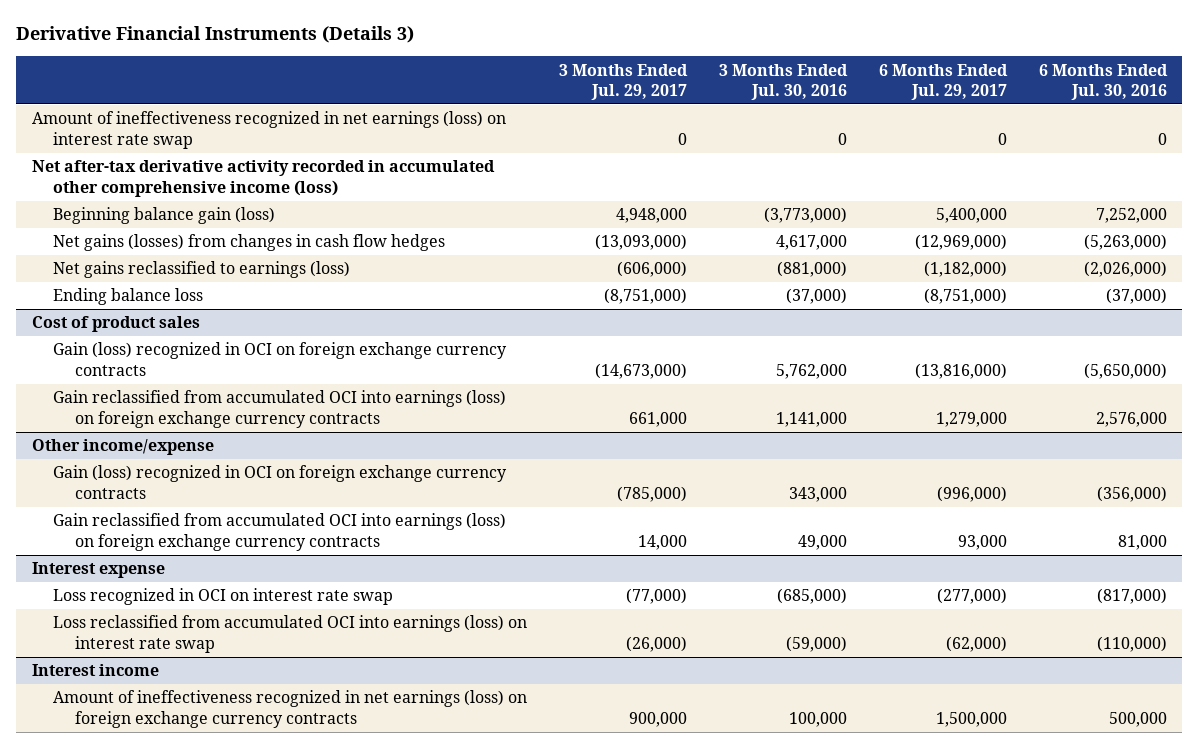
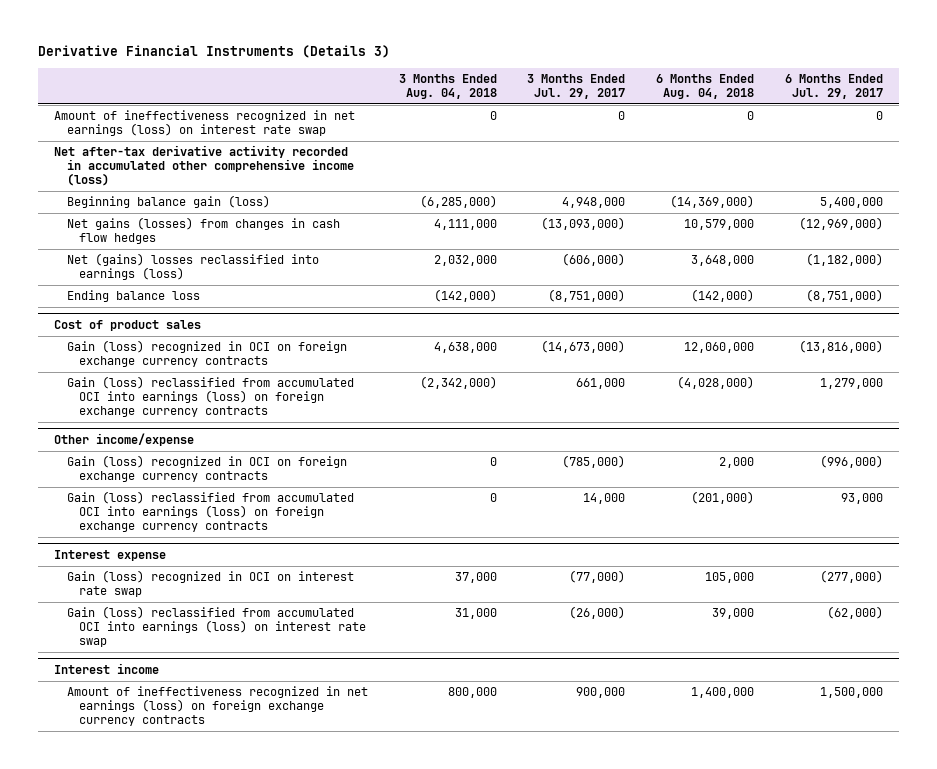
[718,63,848,101] 3 Months Ended Jul. 30, 2016 -> none
[1038,63,1168,101] 6 Months Ended Jul. 30, 2016 -> none
none -> [398,74,497,99] 3 Months Ended Aug. 04, 2018
none -> [656,74,755,99] 6 Months Ended Aug. 04, 2018
[53,261,351,279] Net gains reclassified to earnings (loss) -> [66,253,319,280] Net (gains) losses reclassified into earnings (loss)
[53,390,507,428] Gain reclassified from accumulated OCI into earnings (loss) on foreign exchange currency contracts -> [66,376,354,417] Gain (loss) reclassified from accumulated OCI into earnings (loss) on foreign exchange currency contracts
[53,513,507,551] Gain reclassified from accumulated OCI into earnings (loss) on foreign exchange currency contracts -> [66,491,354,532] Gain (loss) reclassified from accumulated OCI into earnings (loss) on foreign exchange currency contracts
[53,588,394,606] Loss recognized in OCI on interest rate swap -> [66,570,354,597] Gain (loss) recognized in OCI on interest rate swap
[53,615,528,653] Loss reclassified from accumulated OCI into earnings (loss) on interest rate swap -> [66,606,367,647] Gain (loss) reclassified from accumulated OCI into earnings (loss) on interest rate swap

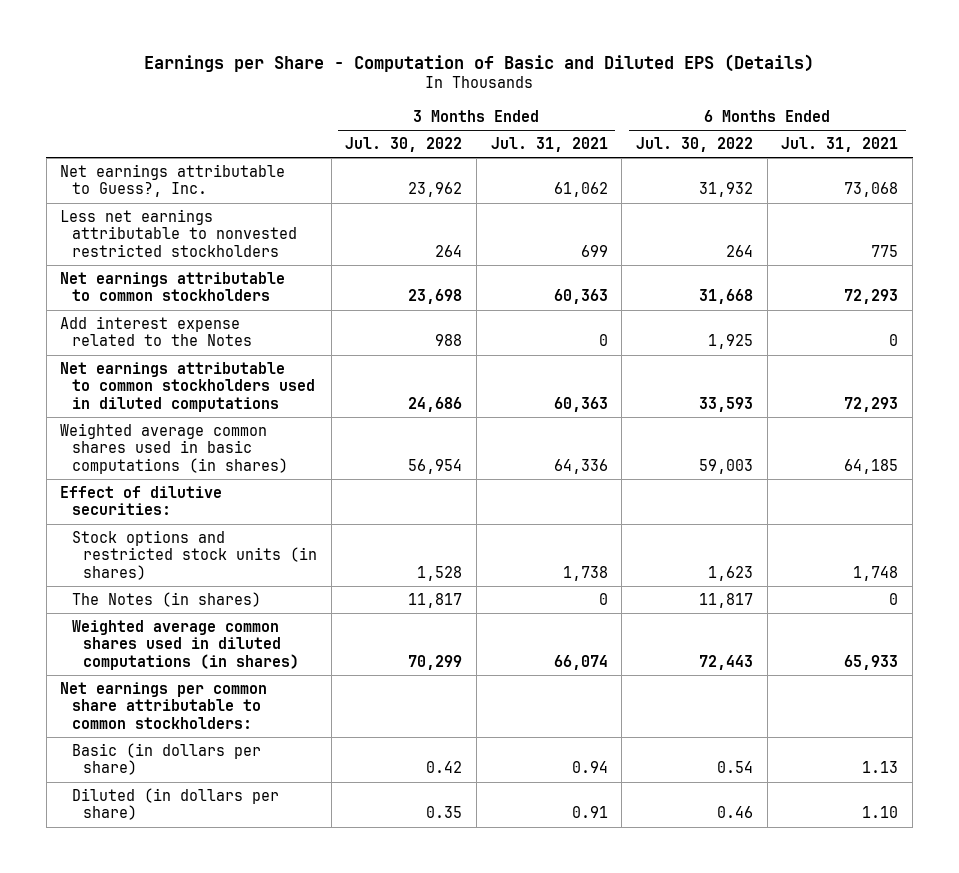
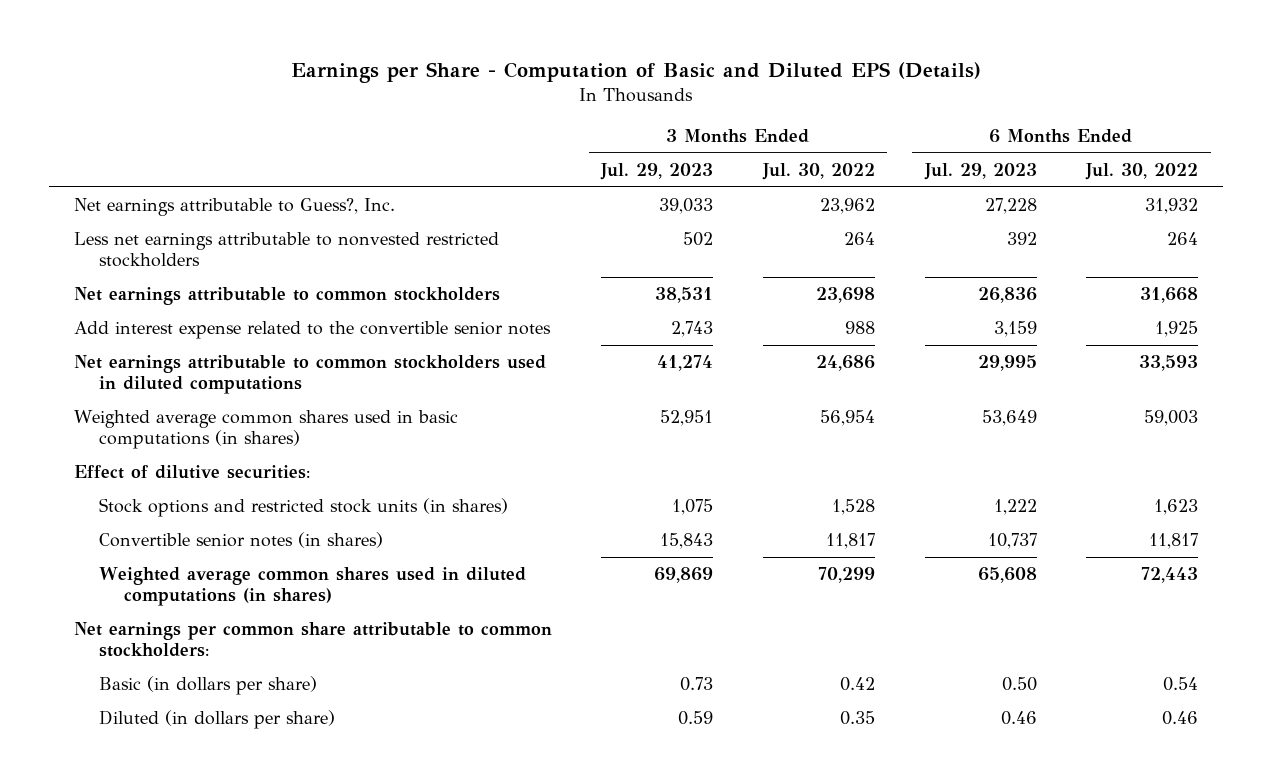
[490,137,608,153] Jul. 31, 2021 -> none
[781,137,899,153] Jul. 31, 2021 -> none
none -> [600,162,714,180] Jul. 29, 2023
none -> [923,162,1037,180] Jul. 29, 2023
[60,315,252,347] Add interest expense related to the Notes -> [73,321,551,340] Add interest expense related to the convertible senior notes
[71,591,261,607] The Notes (in shares) -> [99,532,384,549] Convertible senior notes (in shares)

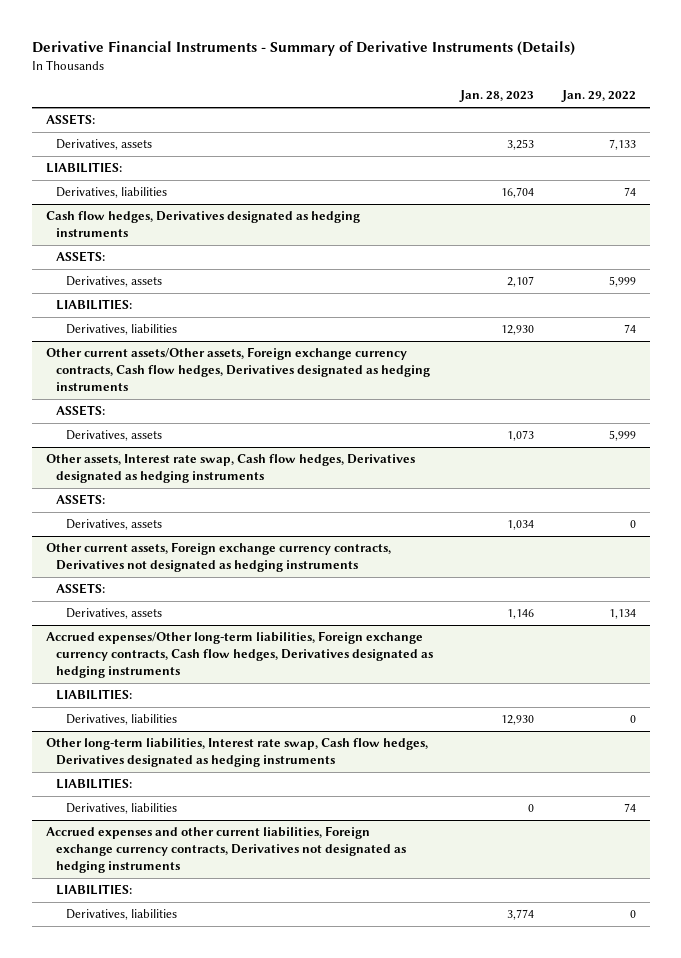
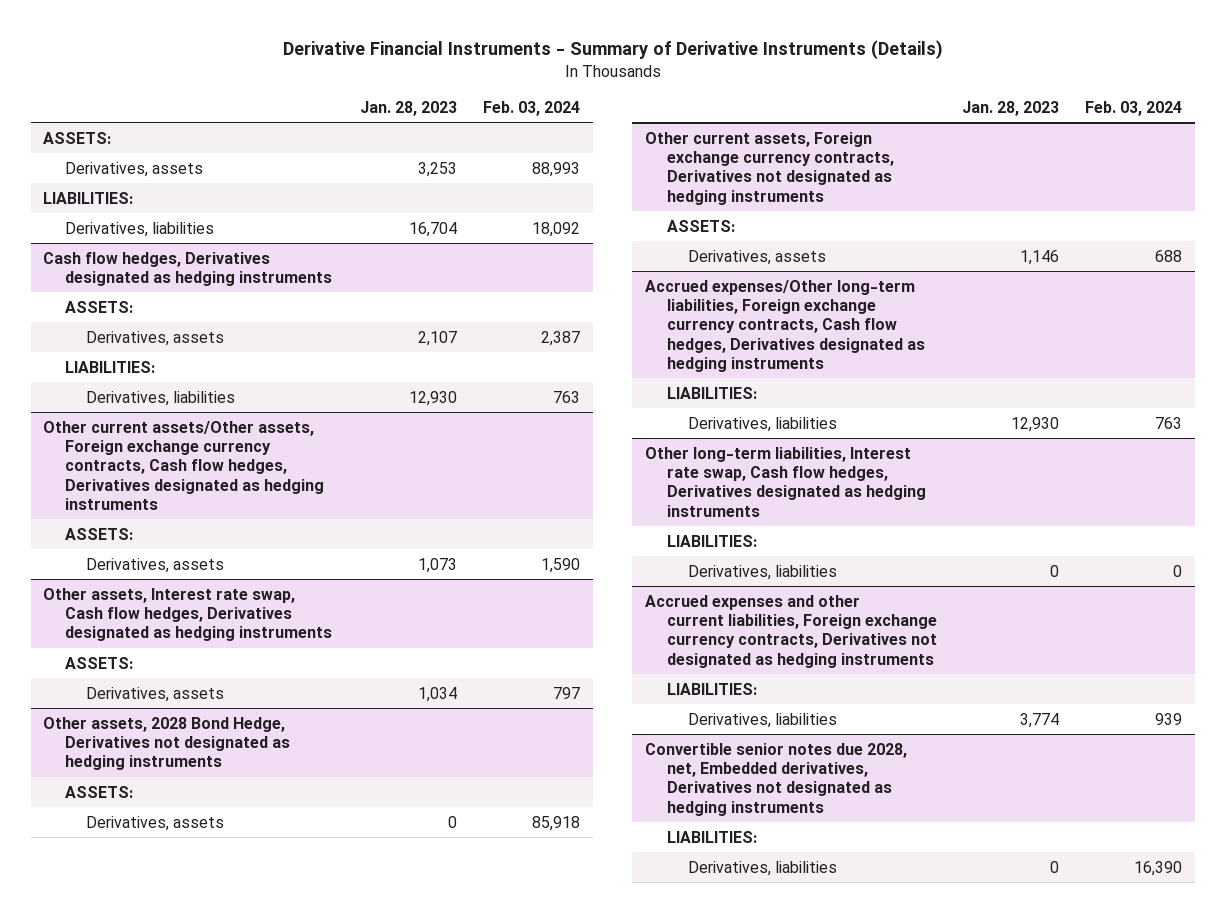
[560,90,636,103] Jan. 29, 2022 -> none
none -> [482,101,580,117] Feb. 03, 2024
none -> [43,716,290,771] Other assets, 2028 Bond Hedge, Derivatives not designated as hedging instruments
none -> [64,785,133,798] ASSETS:
none -> [86,815,225,831] Derivatives, assets
none -> [645,742,908,816] Convertible senior notes due 2028, net, Embedded derivatives, Derivatives not designated as hedging instruments
none -> [666,830,757,843] LIABILITIES:
none -> [688,860,838,876] Derivatives, liabilities

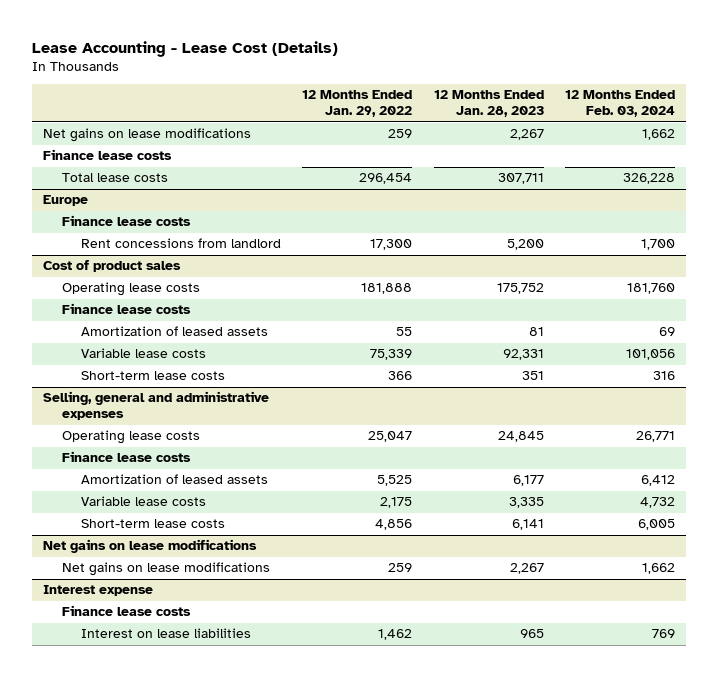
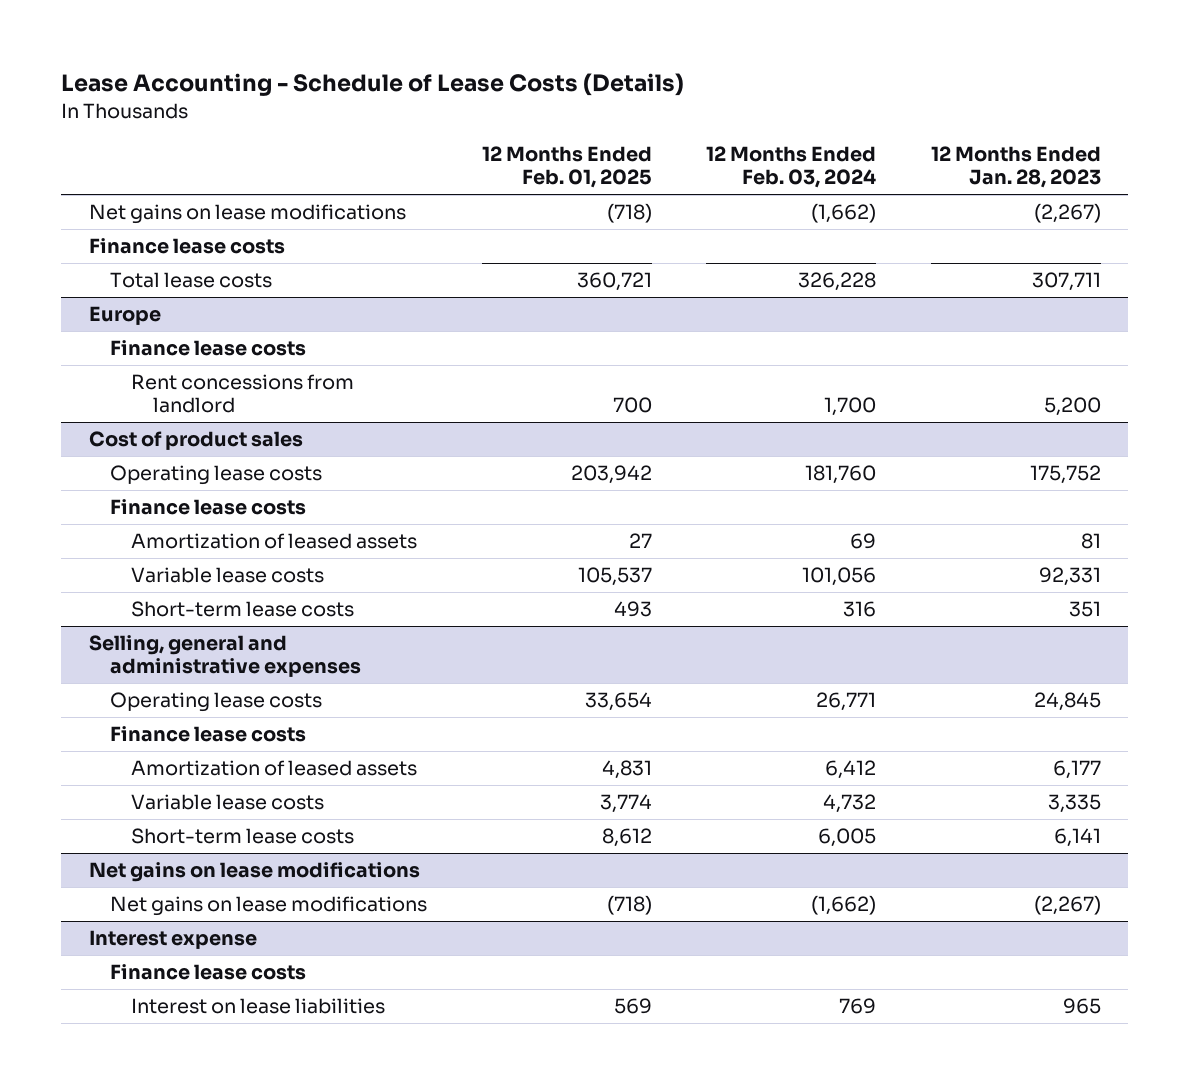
[31,40,338,57] Lease Accounting - Lease Cost (Details) -> [61,73,685,97] Lease Accounting - Schedule of Lease Costs (Details)
[302,90,413,118] 12 Months Ended Jan. 29, 2022 -> none
none -> [481,146,652,188] 12 Months Ended Feb. 01, 2025
[509,129,544,141] 2,267 -> [1033,203,1101,224] (2,267)
[642,129,676,141] 1,662 -> [811,203,877,224] (1,662)
[509,563,544,575] 2,267 -> [1033,895,1101,916] (2,267)
[642,563,676,575] 1,662 -> [811,895,877,916] (1,662)

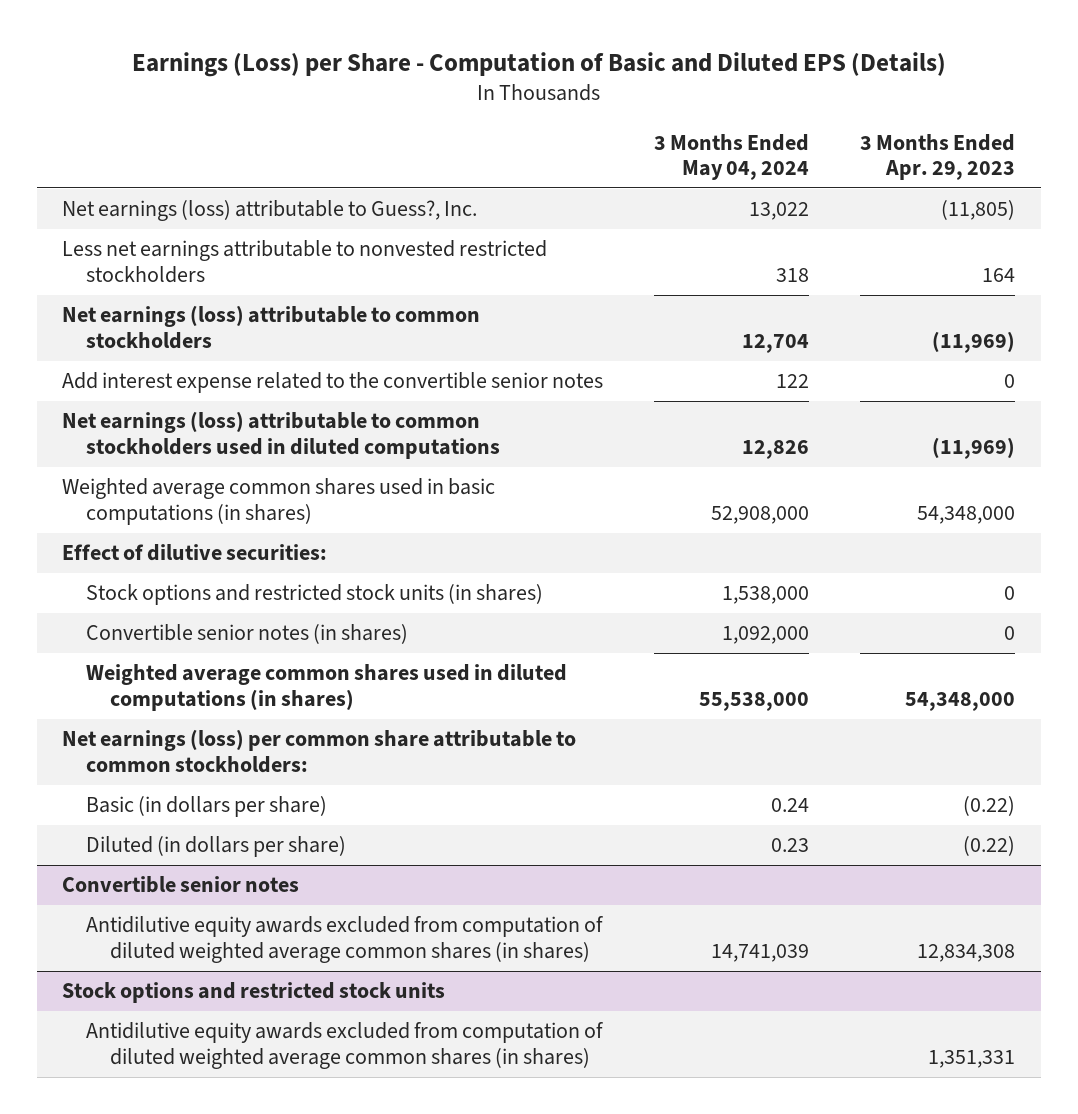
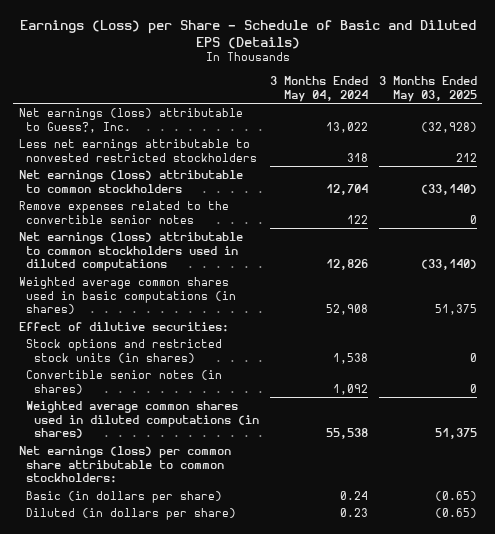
[131,51,946,77] Earnings (Loss) per Share - Computation of Basic and Diluted EPS (Details) -> [19,20,476,49] Earnings (Loss) per Share - Schedule of Basic and Diluted EPS (Details)
[860,133,1016,181] 3 Months Ended Apr. 29, 2023 -> none
none -> [378,75,477,102] 3 Months Ended May 03, 2025
[62,372,604,394] Add interest expense related to the convertible senior notes -> [18,200,229,224] Remove expenses related to the convertible senior notes
[711,505,810,524] 52,908,000 -> [325,304,368,316] 52,908
[722,586,810,605] 1,538,000 -> [332,352,368,364] 1,538
[722,626,810,645] 1,092,000 -> [332,383,368,395] 1,092
[699,691,810,711] 55,538,000 -> [325,428,368,440] 55,538
[62,876,300,894] Convertible senior notes -> none
[86,916,605,963] Antidilutive equity awards excluded from computation of diluted weighted average common shares (in shares) -> none
[62,982,446,1004] Stock options and restricted stock units -> none
[86,1022,605,1069] Antidilutive equity awards excluded from computation of diluted weighted average common shares (in shares) -> none

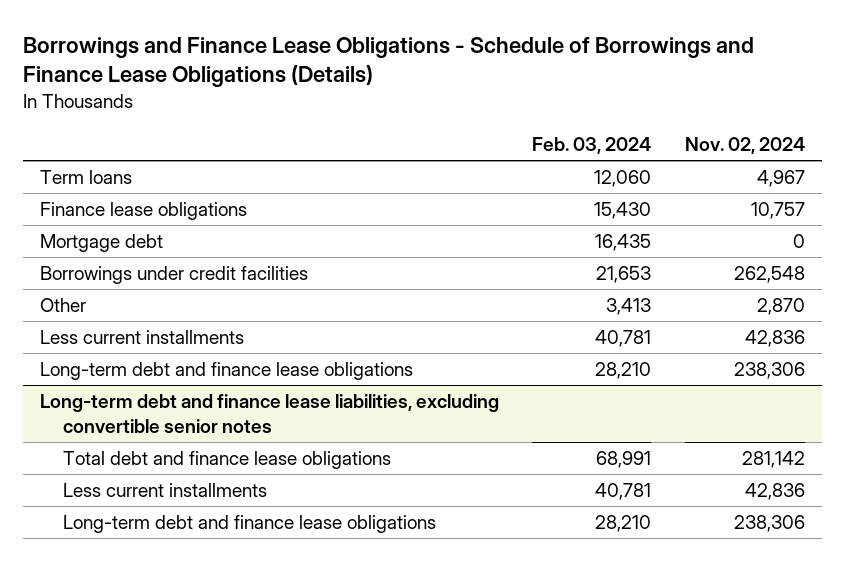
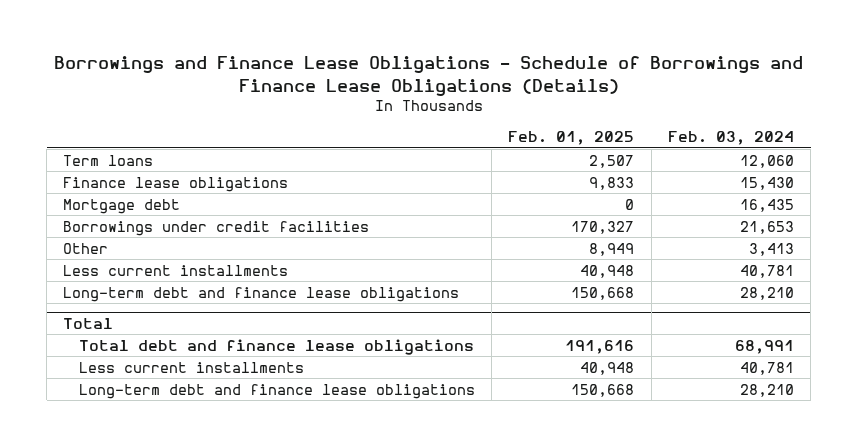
[685,136,806,154] Nov. 02, 2024 -> none
none -> [508,131,635,146] Feb. 01, 2025
[39,394,499,434] Long-term debt and finance lease liabilities, excluding convertible senior notes -> [63,317,114,329] Total

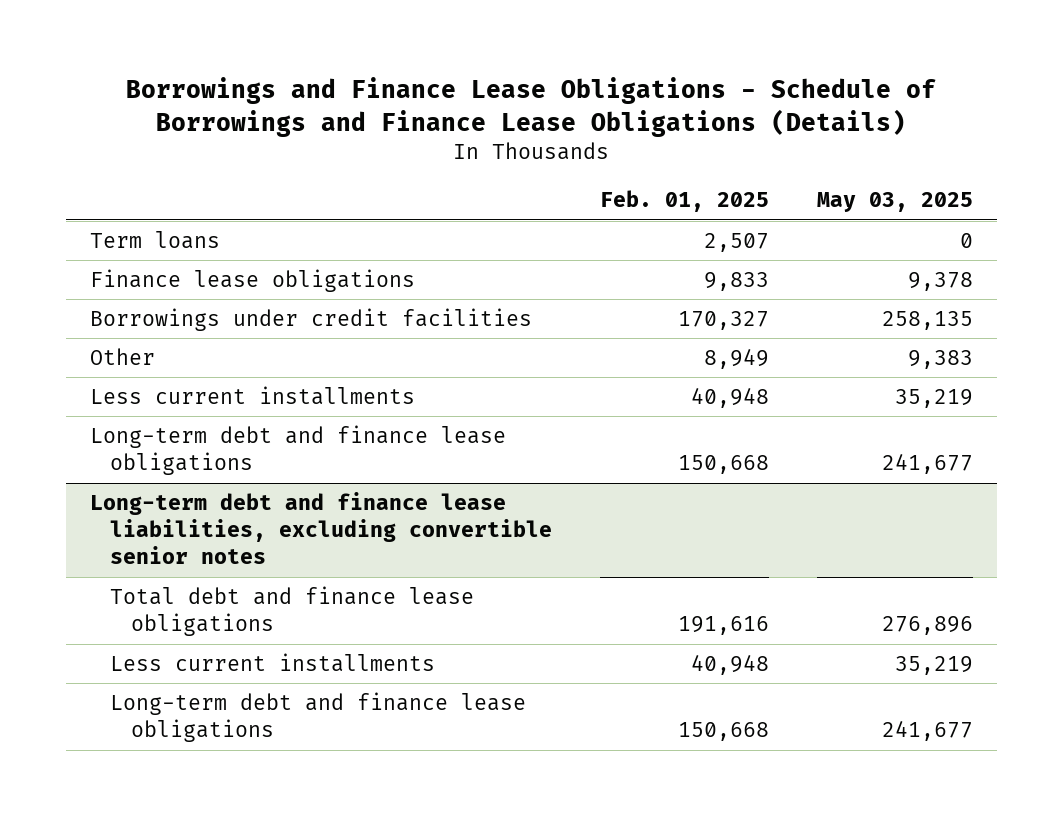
[667,131,794,146] Feb. 03, 2024 -> none
none -> [817,192,974,213] May 03, 2025
[63,198,181,214] Mortgage debt -> none
[63,317,114,329] Total -> [89,492,553,565] Long-term debt and finance lease liabilities, excluding convertible senior notes

